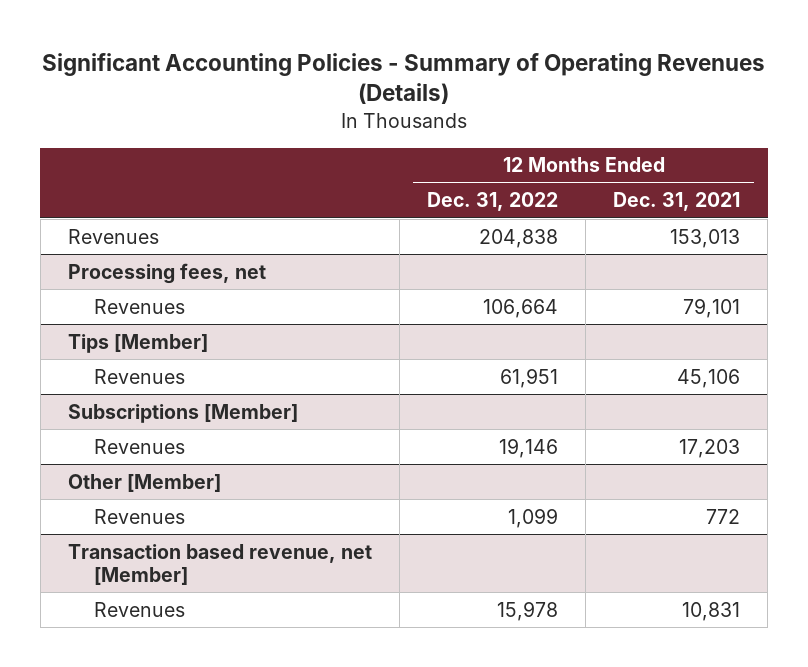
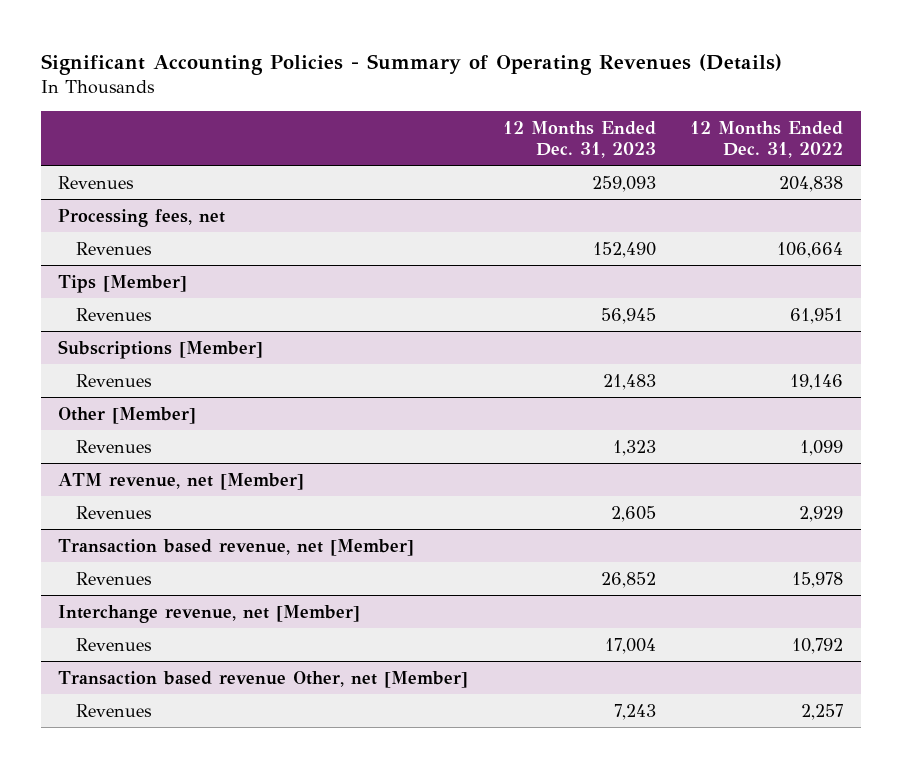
[613,192,741,212] Dec. 31, 2021 -> none
none -> [502,120,656,158] 12 Months Ended Dec. 31, 2023
none -> [58,472,305,490] ATM revenue, net [Member]
none -> [76,505,153,519] Revenues
none -> [58,604,361,623] Interchange revenue, net [Member]
none -> [76,637,153,651] Revenues
none -> [58,670,469,688] Transaction based revenue Other, net [Member]
none -> [76,703,153,717] Revenues

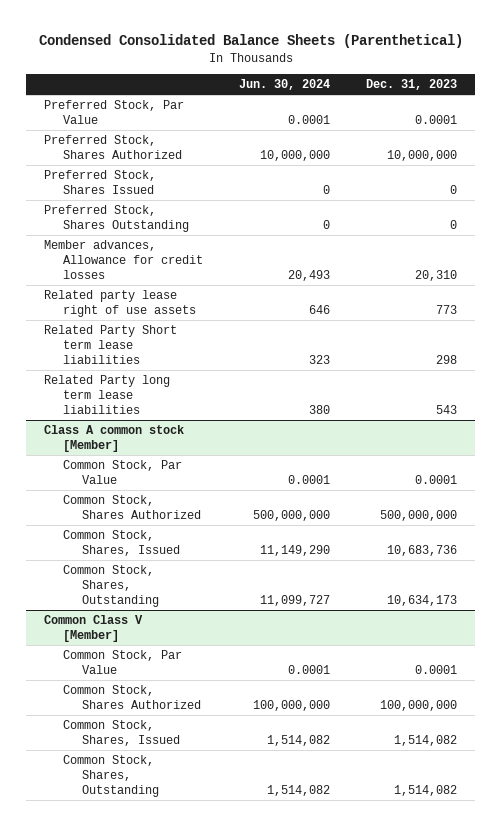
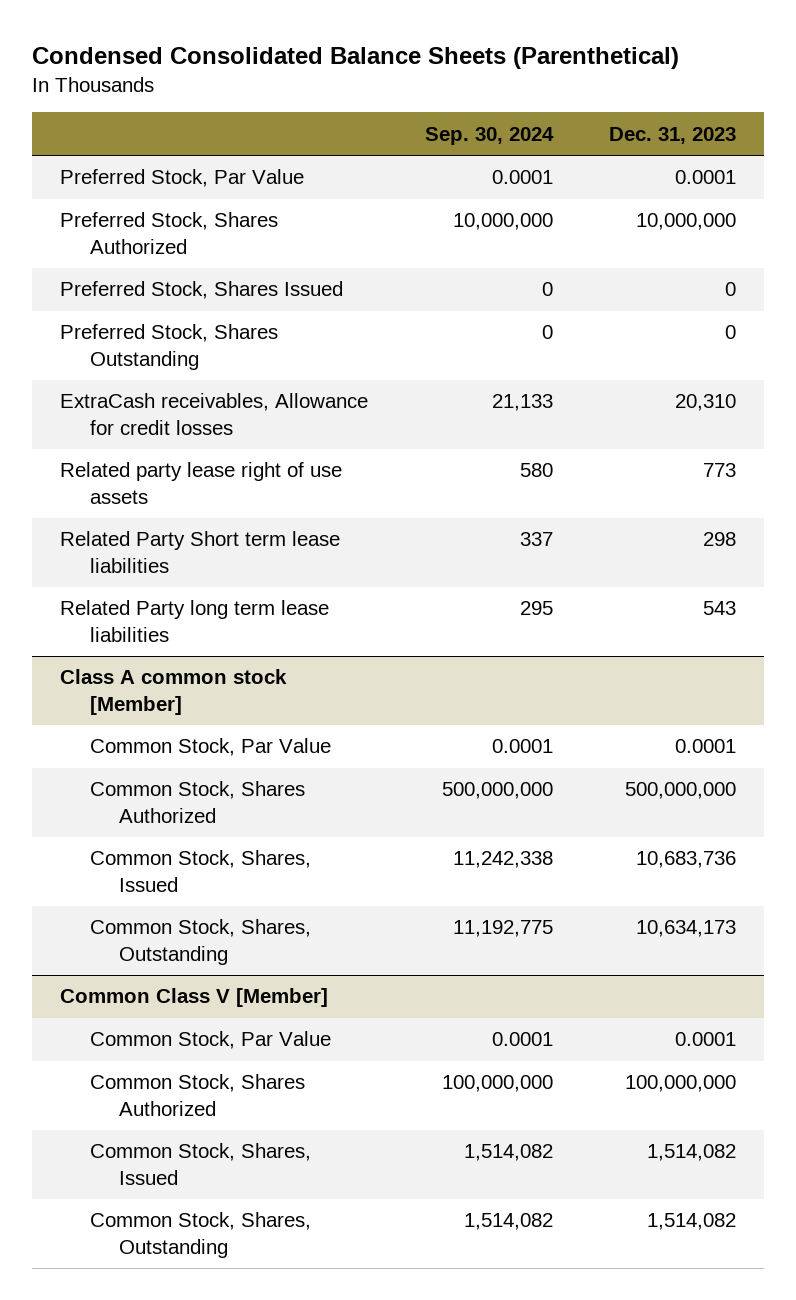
[239,78,331,90] Jun. 30, 2024 -> none
none -> [424,126,554,145] Sep. 30, 2024
[44,240,204,280] Member advances, Allowance for credit losses -> [60,393,369,436] ExtraCash receivables, Allowance for credit losses

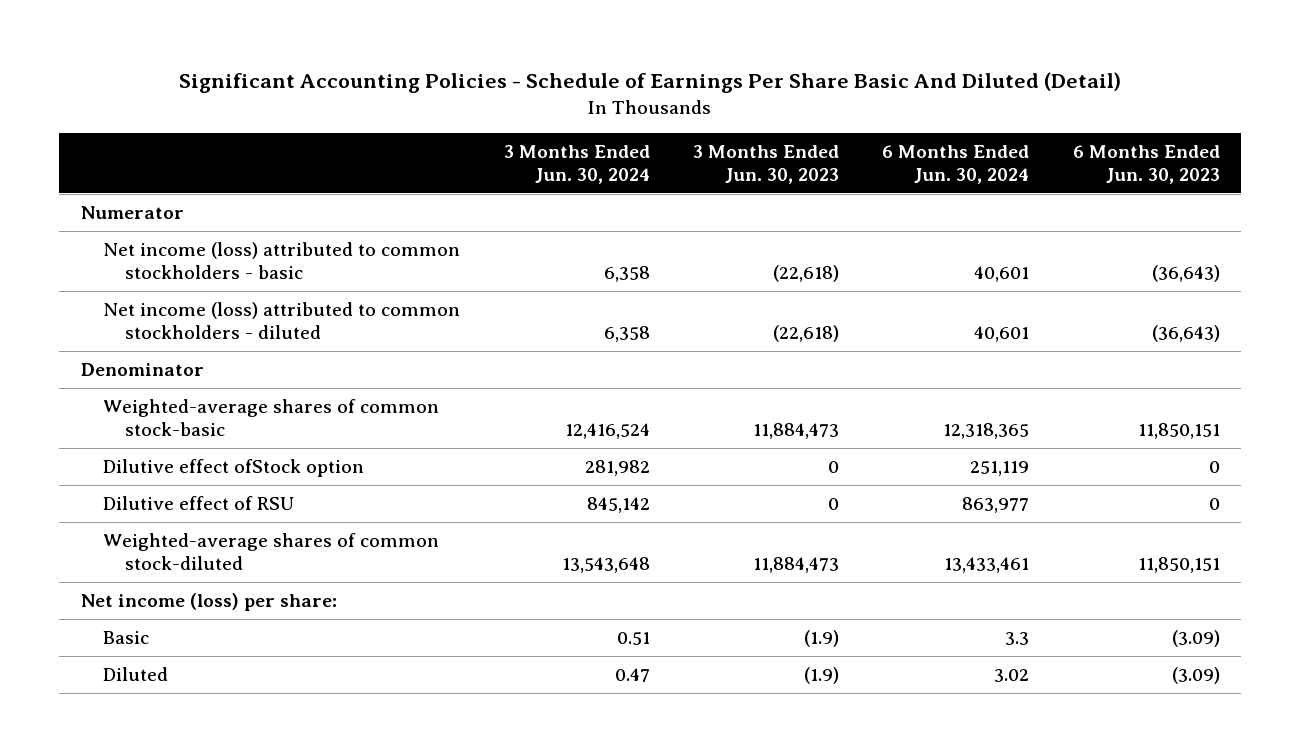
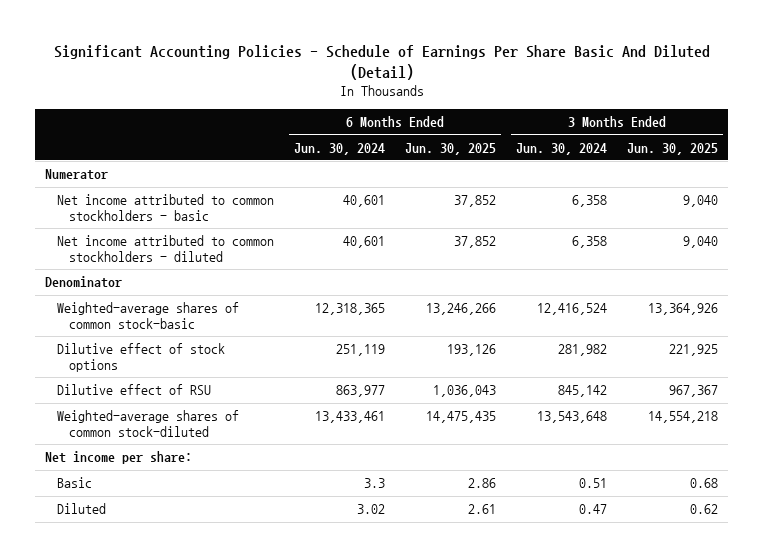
[692,144,839,184] 3 Months Ended Jun. 30, 2023 -> none
[1072,144,1220,184] 6 Months Ended Jun. 30, 2023 -> none
none -> [404,142,496,155] Jun. 30, 2025
none -> [626,142,718,155] Jun. 30, 2025
[103,241,461,280] Net income (loss) attributed to common stockholders - basic -> [57,194,275,222] Net income attributed to common stockholders - basic
[103,301,461,340] Net income (loss) attributed to common stockholders - diluted -> [57,235,275,263] Net income attributed to common stockholders - diluted
[103,458,365,477] Dilutive effect ofStock option -> [57,343,226,373] Dilutive effect of stock options
[80,592,337,611] Net income (loss) per share: -> [45,451,193,465] Net income per share:

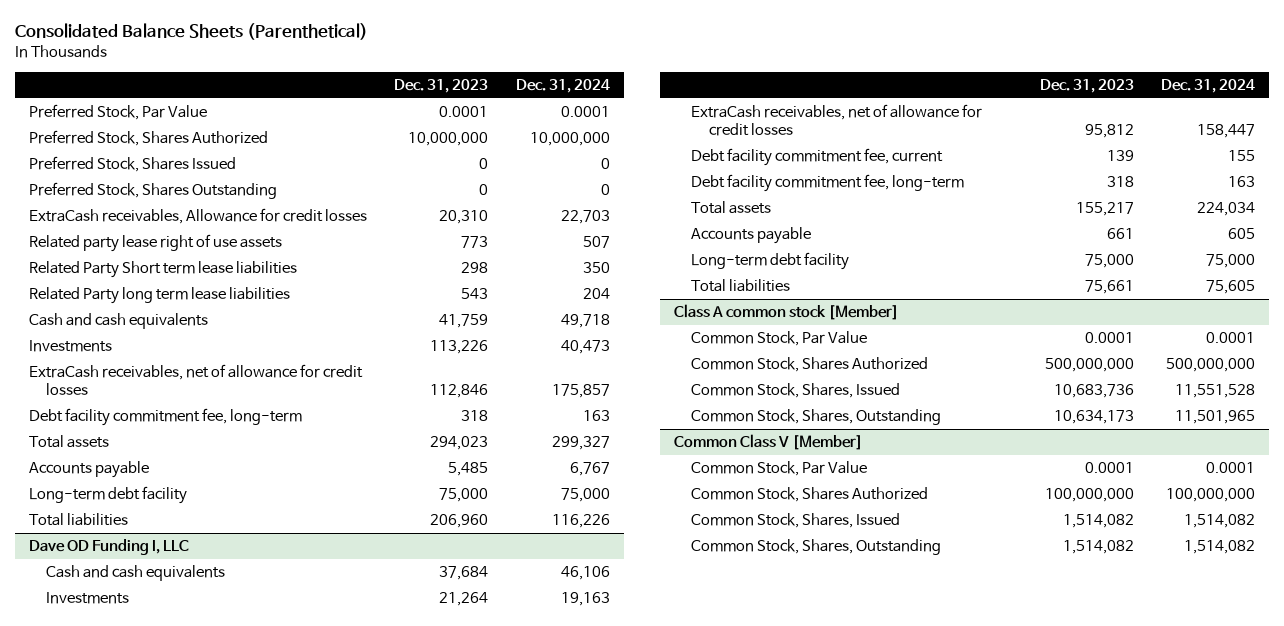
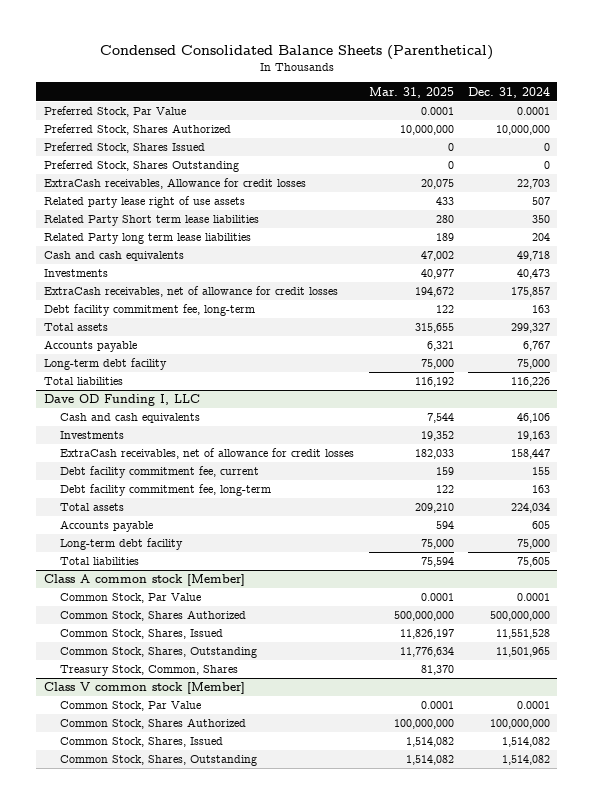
[14,23,368,41] Consolidated Balance Sheets (Parenthetical) -> [99,44,493,60] Condensed Consolidated Balance Sheets (Parenthetical)
[394,78,489,93] Dec. 31, 2023 -> none
none -> [368,86,454,98] Mar. 31, 2025
none -> [60,665,239,677] Treasury Stock, Common, Shares
[674,434,864,451] Common Class V [Member] -> [43,682,245,695] Class V common stock [Member]

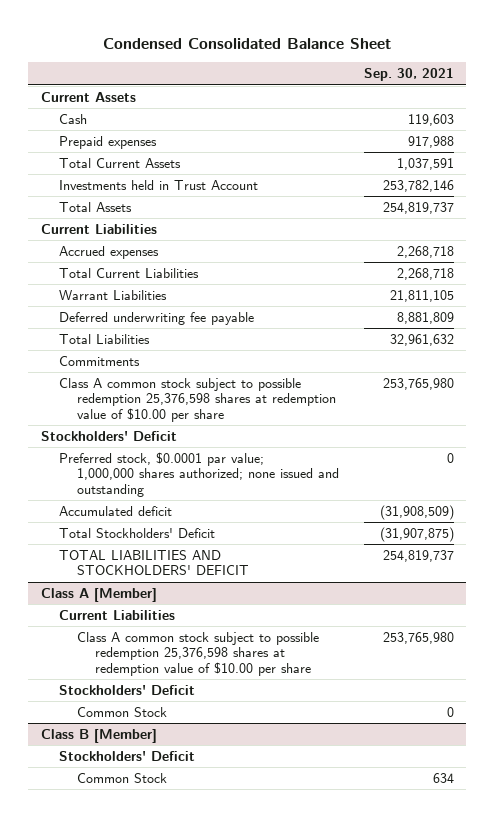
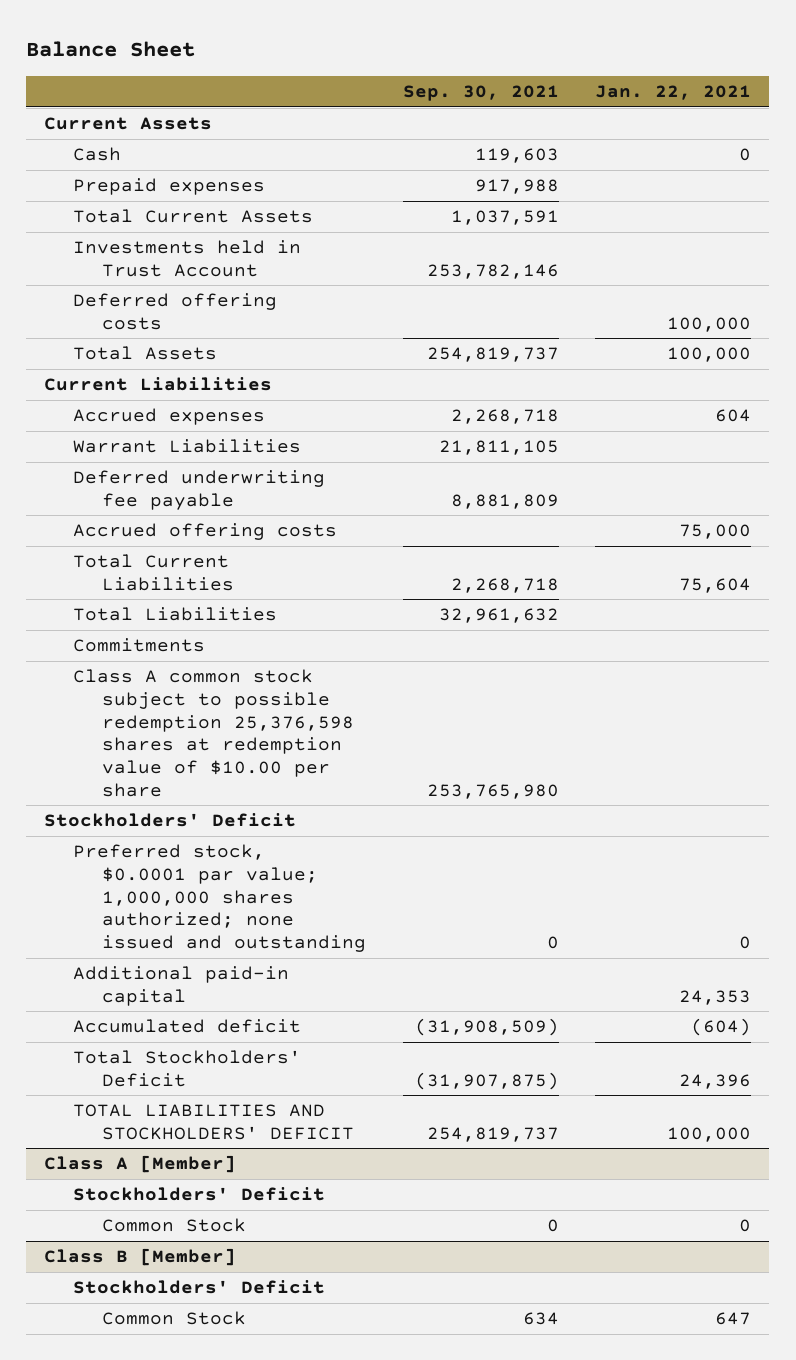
[103,37,392,49] Condensed Consolidated Balance Sheet -> [26,41,196,58] Balance Sheet
none -> [595,85,752,101] Jan. 22, 2021
none -> [73,293,278,330] Deferred offering costs
none -> [73,523,338,541] Accrued offering costs
[58,267,199,278] Total Current Liabilities -> [73,554,235,591] Total Current Liabilities
none -> [73,966,290,1006] Additional paid-in capital
[58,609,175,620] Current Liabilities -> none
[76,631,319,676] Class A common stock subject to possible redemption 25,376,598 shares at redemption value of $10.00 per share -> none

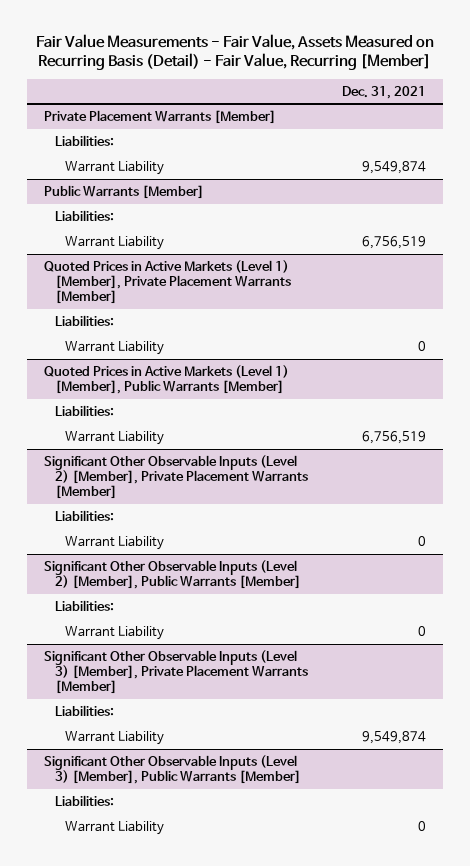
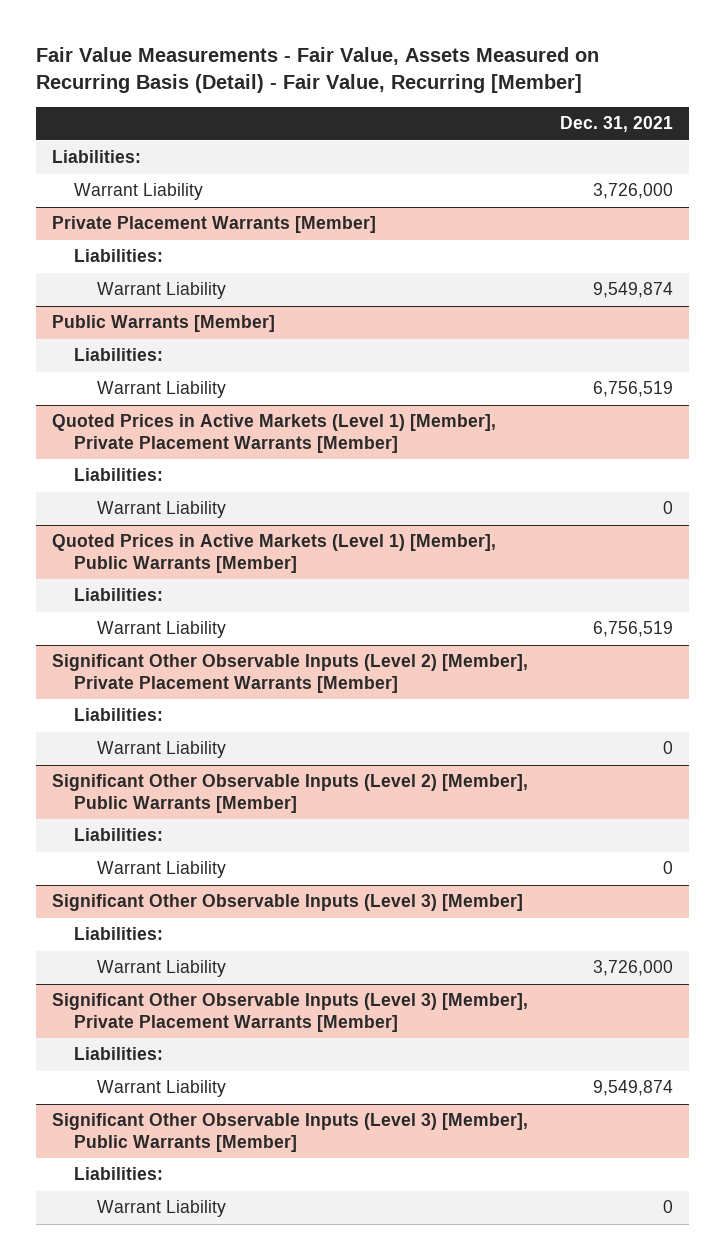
none -> [51,150,141,164] Liabilities:
none -> [74,183,204,201] Warrant Liability
none -> [51,894,523,912] Significant Other Observable Inputs (Level 3) [Member]
none -> [74,927,164,941] Liabilities:
none -> [97,960,227,978] Warrant Liability

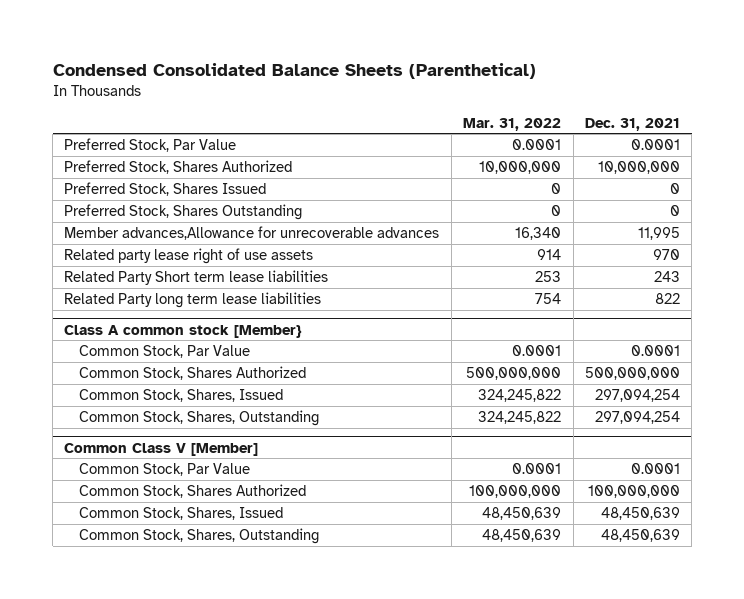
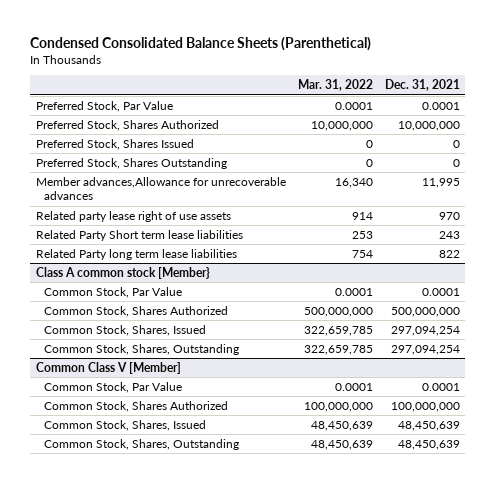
[478,388,562,402] 324,245,822 -> [303,325,373,336] 322,659,785
[478,410,562,424] 324,245,822 -> [303,344,373,355] 322,659,785

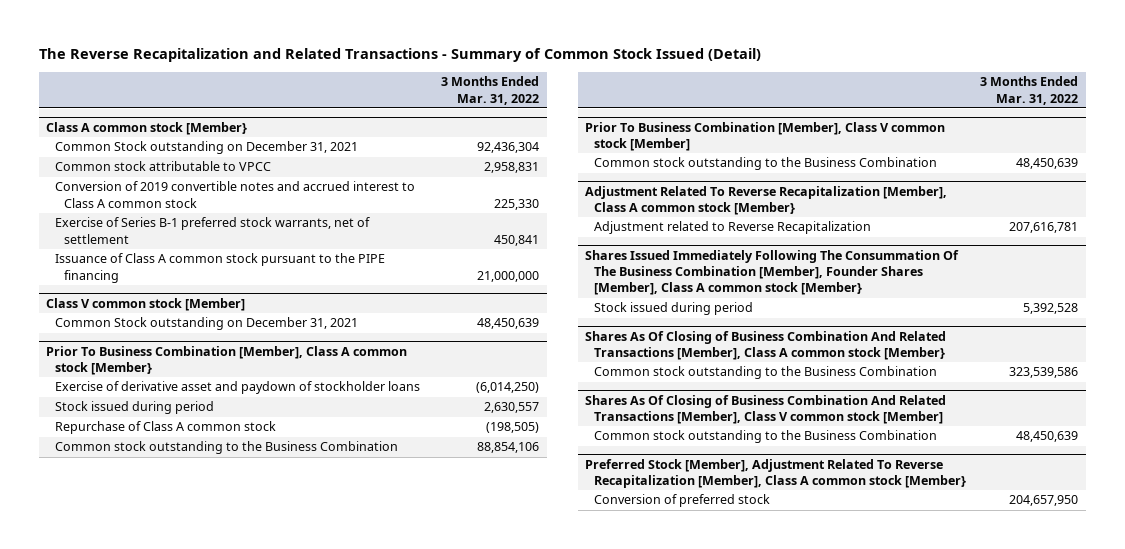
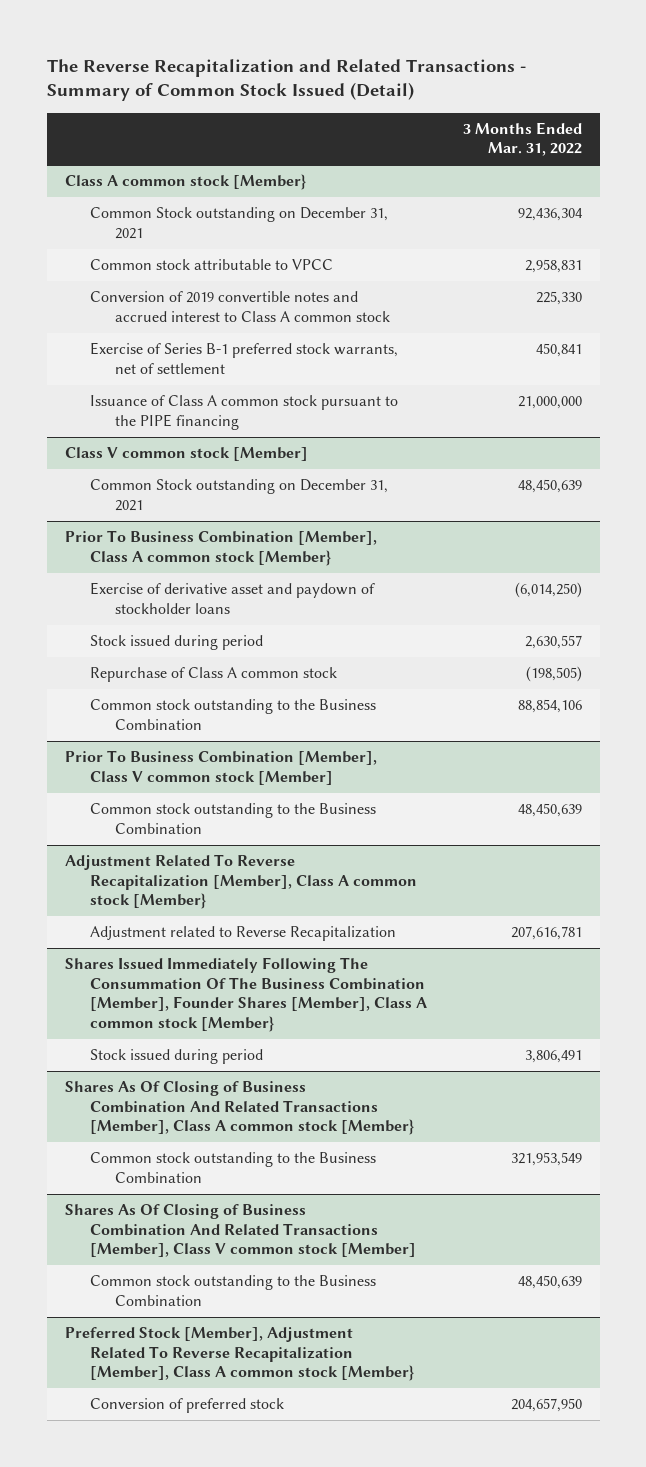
[1023,303,1079,315] 5,392,528 -> [524,1050,582,1064] 3,806,491
[1009,367,1079,379] 323,539,586 -> [510,1152,582,1167] 321,953,549

